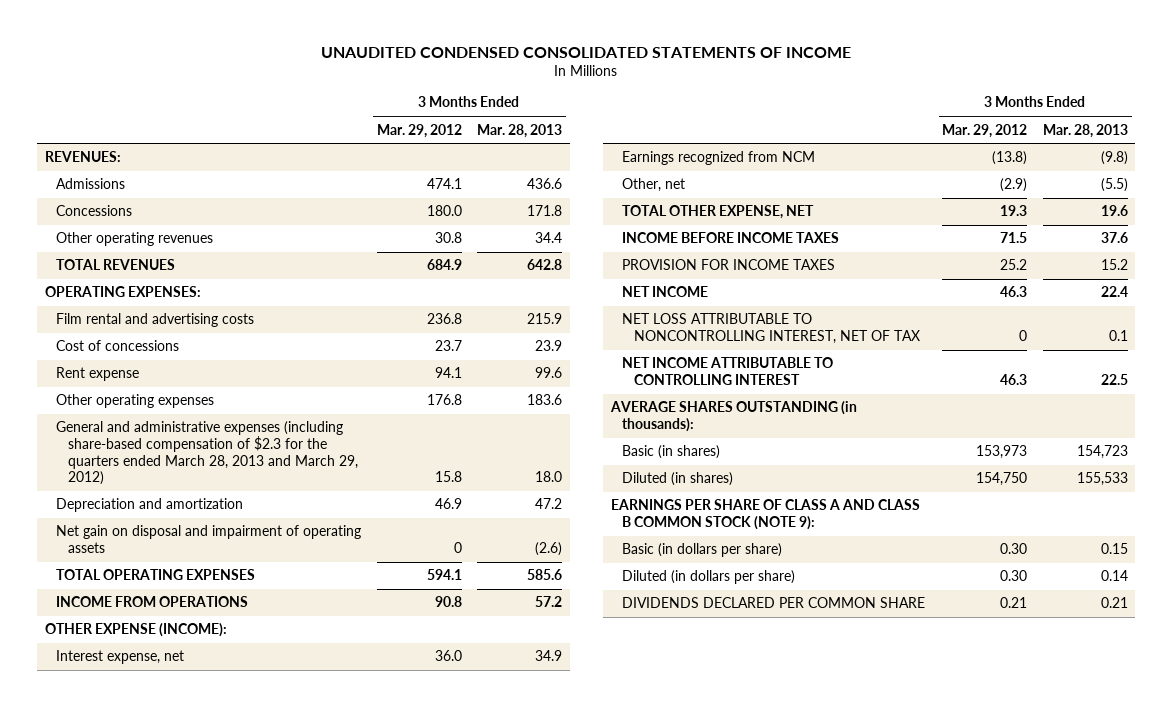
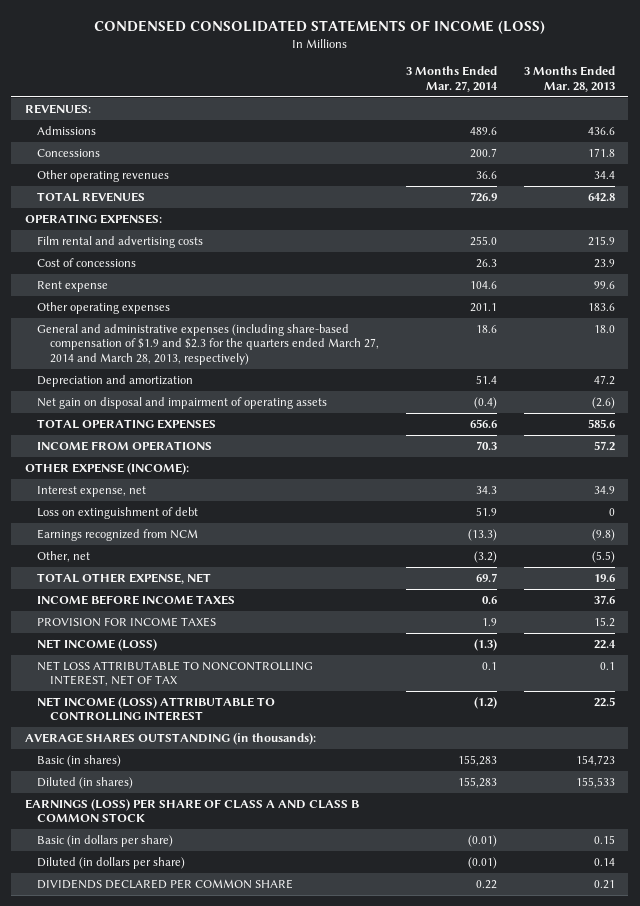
[321,46,852,58] UNAUDITED CONDENSED CONSOLIDATED STATEMENTS OF INCOME -> [93,19,545,34] CONDENSED CONSOLIDATED STATEMENTS OF INCOME (LOSS)
[376,123,462,138] Mar. 29, 2012 -> none
none -> [405,66,498,92] 3 Months Ended Mar. 27, 2014
[56,421,358,486] General and administrative expenses (including share-based compensation of $2.3 for the quarters ended March 28, 2013 and March 29, 2012) -> [37,324,379,365] General and administrative expenses (including share-based compensation of $1.9 and $2.3 for the quarters ended March 27, 2014 and March 28, 2013, respectively)
none -> [37,507,199,520] Loss on extinguishment of debt
[622,286,709,298] NET INCOME -> [37,639,158,652] NET INCOME (LOSS)
[622,357,834,385] NET INCOME ATTRIBUTABLE TO CONTROLLING INTEREST -> [37,697,276,722] NET INCOME (LOSS) ATTRIBUTABLE TO CONTROLLING INTEREST
[610,499,920,530] EARNINGS PER SHARE OF CLASS A AND CLASS B COMMON STOCK (NOTE 9): -> [24,799,359,823] EARNINGS (LOSS) PER SHARE OF CLASS A AND CLASS B COMMON STOCK

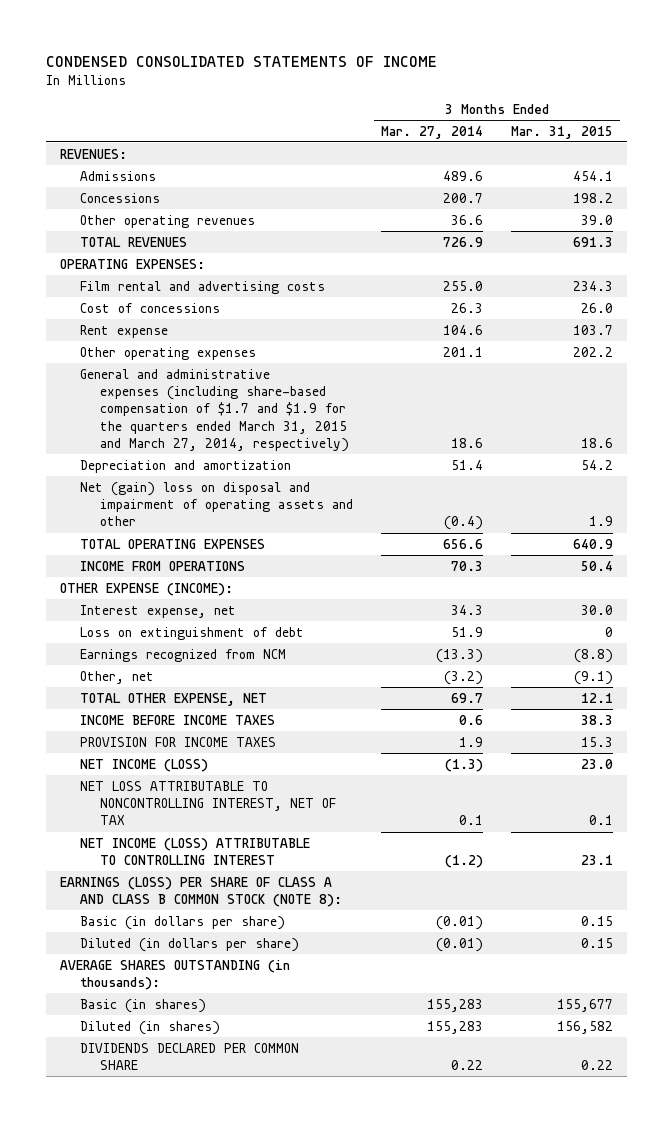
[93,19,545,34] CONDENSED CONSOLIDATED STATEMENTS OF INCOME (LOSS) -> [45,55,437,67] CONDENSED CONSOLIDATED STATEMENTS OF INCOME
[523,66,615,92] 3 Months Ended Mar. 28, 2013 -> none
none -> [510,125,613,139] Mar. 31, 2015
[37,324,379,365] General and administrative expenses (including share-based compensation of $1.9 and $2.3 for the quarters ended March 27, 2014 and March 28, 2013, respectively) -> [79,368,349,452] General and administrative expenses (including share-based compensation of $1.7 and $1.9 for the quarters ended March 31, 2015 and March 27, 2014, respectively)
[37,397,328,410] Net gain on disposal and impairment of operating assets -> [79,481,353,527] Net (gain) loss on disposal and impairment of operating assets and other
none -> [59,876,342,907] EARNINGS (LOSS) PER SHARE OF CLASS A AND CLASS B COMMON STOCK (NOTE 8):
[37,835,174,848] Basic (in dollars per share) -> [79,915,285,930] Basic (in dollars per share)
[37,857,186,870] Diluted (in dollars per share) -> [79,937,299,952] Diluted (in dollars per share)
[24,799,359,823] EARNINGS (LOSS) PER SHARE OF CLASS A AND CLASS B COMMON STOCK -> none

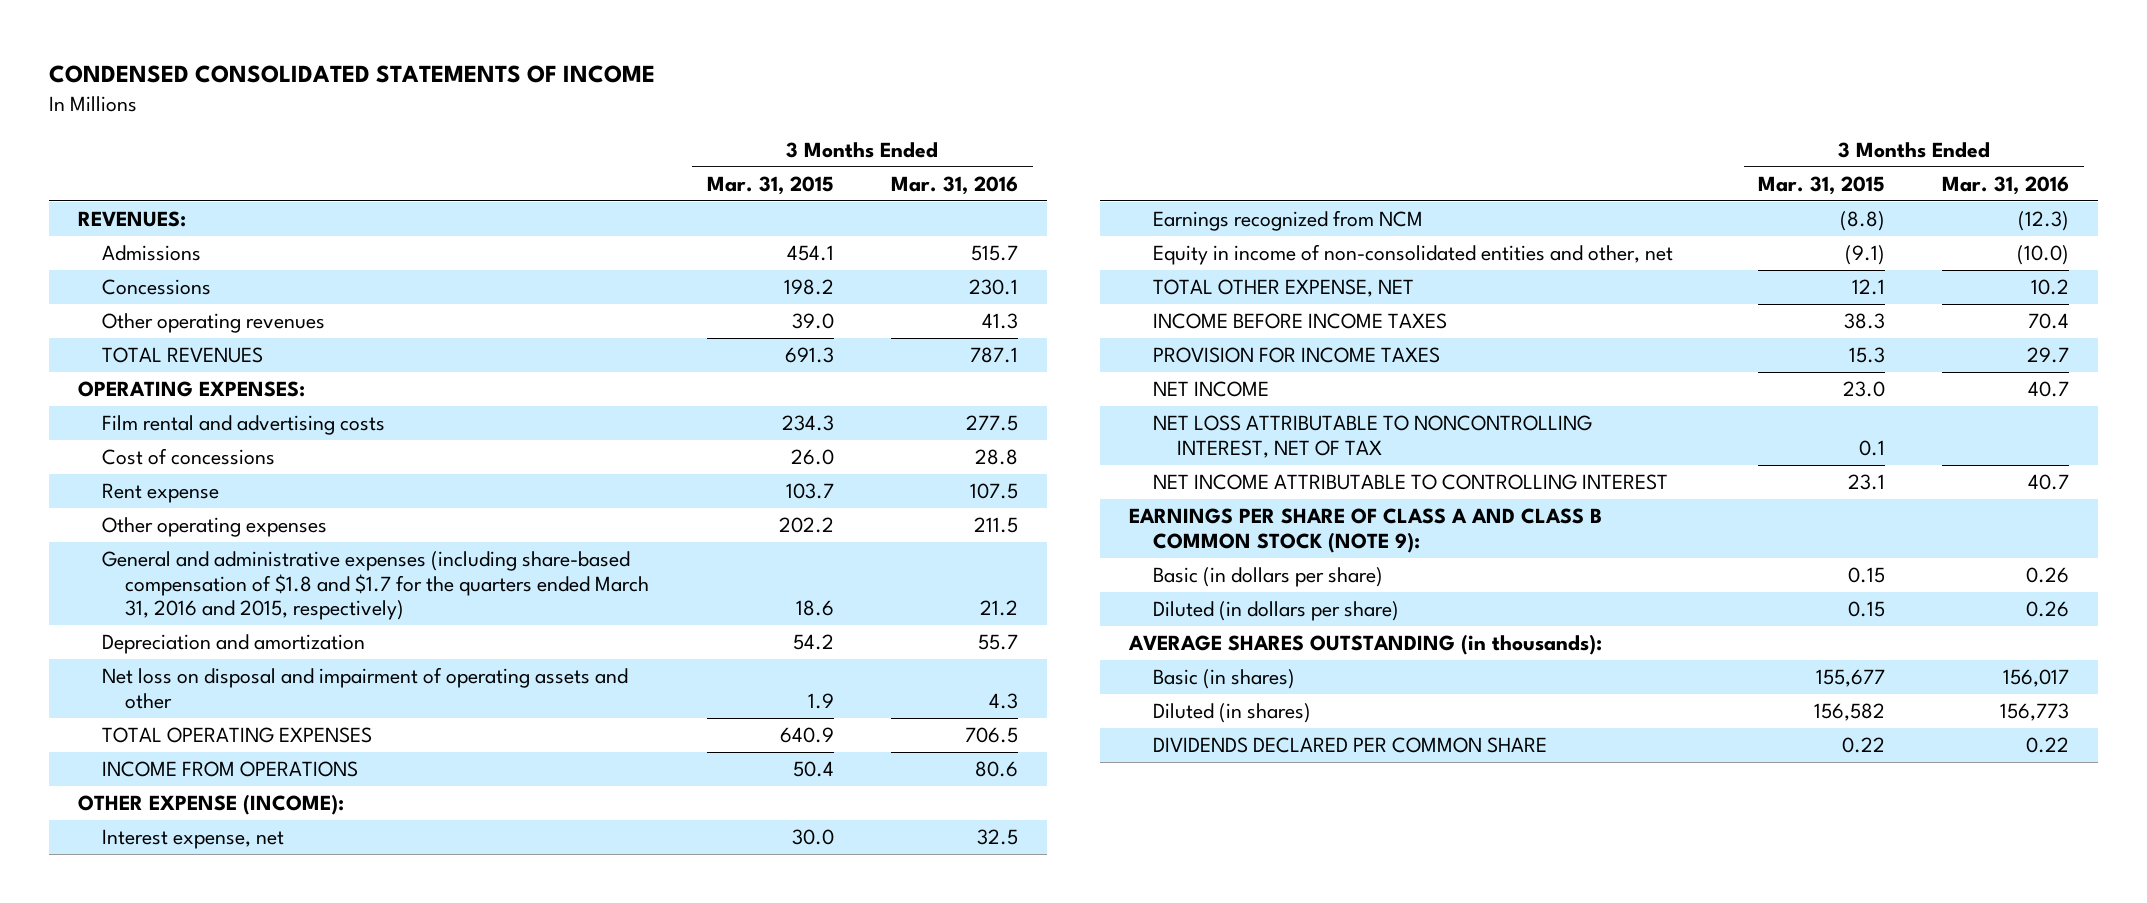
[380,125,483,139] Mar. 27, 2014 -> none
none -> [891,175,1019,195] Mar. 31, 2016
[79,368,349,452] General and administrative expenses (including share-based compensation of $1.7 and $1.9 for the quarters ended March 31, 2015 and March 27, 2014, respectively) -> [101,551,650,621] General and administrative expenses (including share-based compensation of $1.8 and $1.7 for the quarters ended March 31, 2016 and 2015, respectively)
[79,481,353,527] Net (gain) loss on disposal and impairment of operating assets and other -> [101,667,628,709] Net loss on disposal and impairment of operating assets and other
[79,626,304,640] Loss on extinguishment of debt -> none
[79,670,154,684] Other, net -> none
none -> [1152,244,1673,266] Equity in income of non-consolidated entities and other, net
[79,758,208,772] NET INCOME (LOSS) -> [1152,381,1269,398] NET INCOME
[79,837,310,865] NET INCOME (LOSS) ATTRIBUTABLE TO CONTROLLING INTEREST -> [1152,474,1668,491] NET INCOME ATTRIBUTABLE TO CONTROLLING INTEREST
[59,876,342,907] EARNINGS (LOSS) PER SHARE OF CLASS A AND CLASS B COMMON STOCK (NOTE 8): -> [1128,508,1602,553] EARNINGS PER SHARE OF CLASS A AND CLASS B COMMON STOCK (NOTE 9):

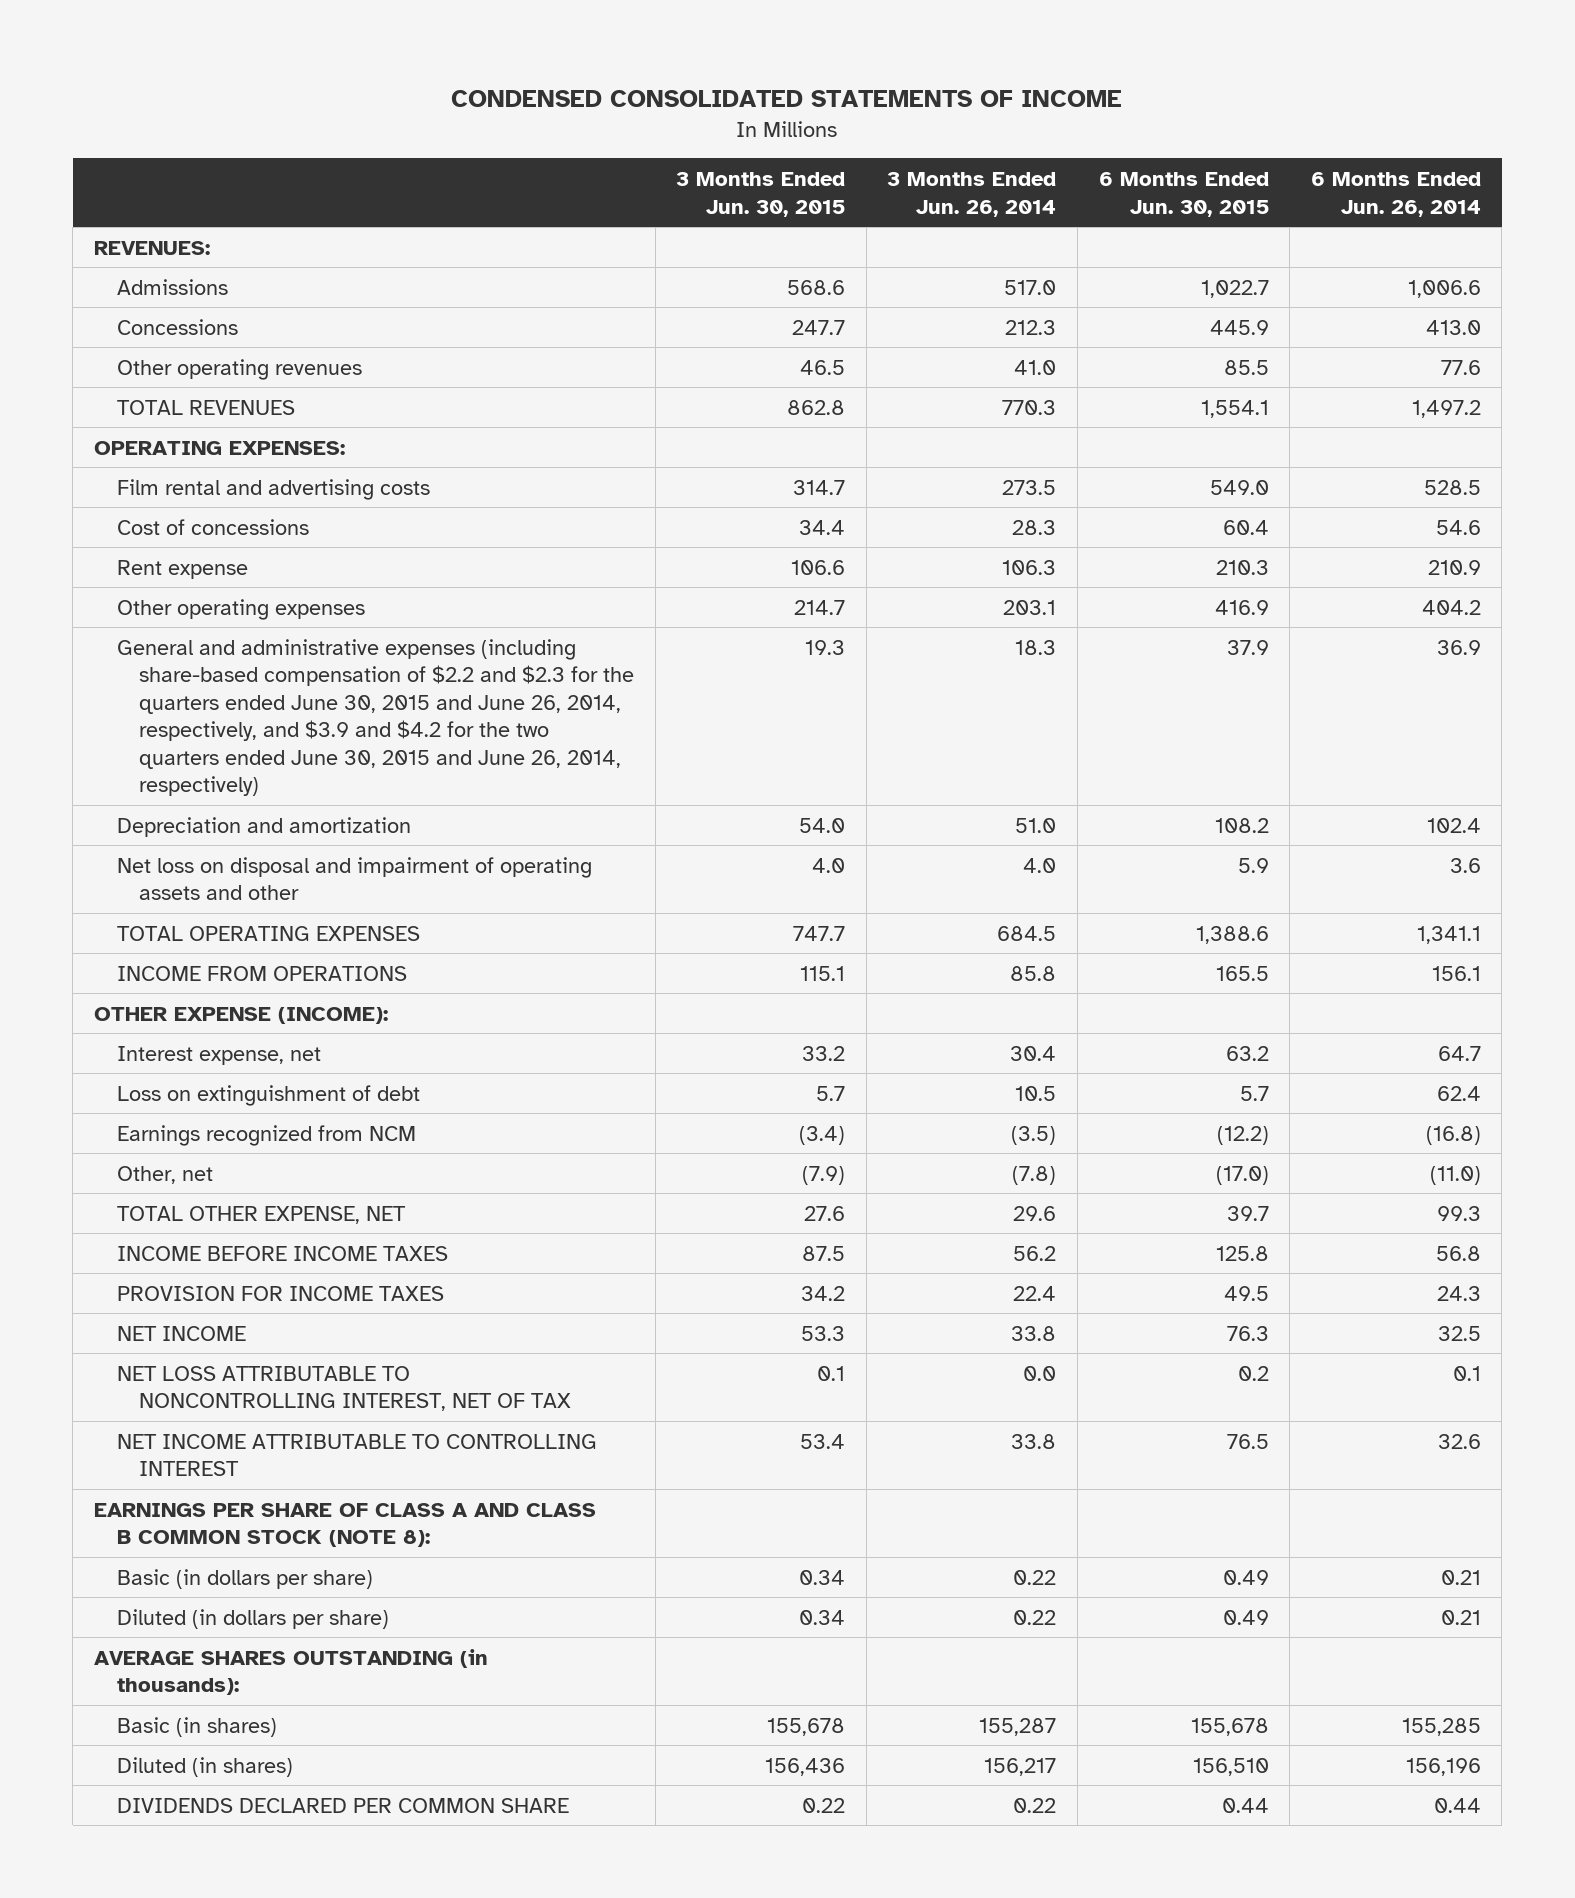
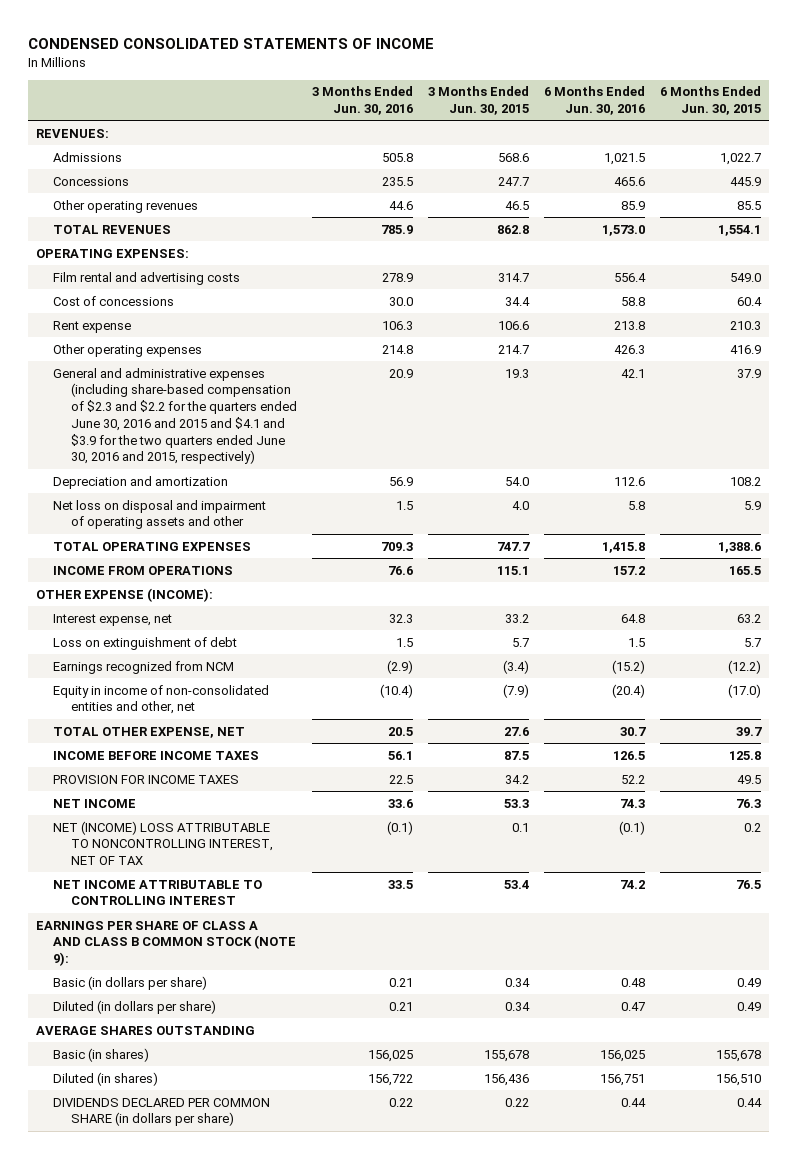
[887,172,1057,217] 3 Months Ended Jun. 26, 2014 -> none
[1310,172,1481,217] 6 Months Ended Jun. 26, 2014 -> none
none -> [311,86,413,116] 3 Months Ended Jun. 30, 2016
none -> [544,86,646,116] 6 Months Ended Jun. 30, 2016
[116,638,635,797] General and administrative expenses (including share-based compensation of $2.2 and $2.3 for the quarters ended June 30, 2015 and June 26, 2014, respectively, and $3.9 and $4.2 for the two quarters ended June 30, 2015 and June 26, 2014, respectively) -> [53,367,297,465] General and administrative expenses (including share-based compensation of $2.3 and $2.2 for the quarters ended June 30, 2016 and 2015 and $4.1 and $3.9 for the two quarters ended June 30, 2016 and 2015, respectively)
[116,1165,213,1184] Other, net -> [53,684,270,715] Equity in income of non-consolidated entities and other, net
[116,1365,572,1412] NET LOSS ATTRIBUTABLE TO NONCONTROLLING INTEREST, NET OF TAX -> [53,820,273,866] NET (INCOME) LOSS ATTRIBUTABLE TO NONCONTROLLING INTEREST, NET OF TAX
[94,1502,597,1548] EARNINGS PER SHARE OF CLASS A AND CLASS B COMMON STOCK (NOTE 8): -> [35,920,297,967] EARNINGS PER SHARE OF CLASS A AND CLASS B COMMON STOCK (NOTE 9):
[94,1648,489,1696] AVERAGE SHARES OUTSTANDING (in thousands): -> [35,1025,255,1035] AVERAGE SHARES OUTSTANDING
[116,1797,569,1813] DIVIDENDS DECLARED PER COMMON SHARE -> [53,1097,271,1127] DIVIDENDS DECLARED PER COMMON SHARE (in dollars per share)

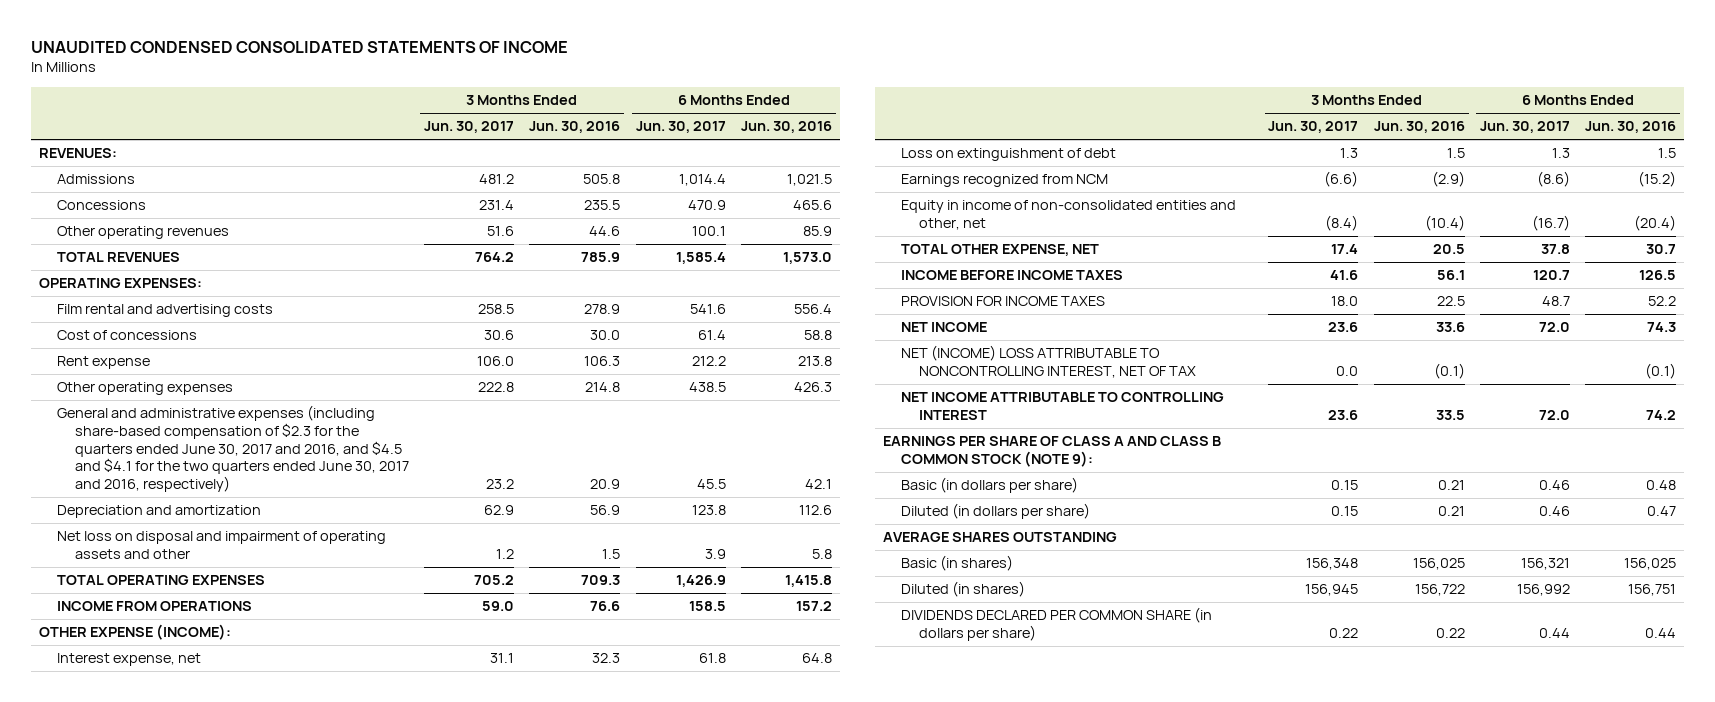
[28,37,435,49] CONDENSED CONSOLIDATED STATEMENTS OF INCOME -> [30,41,568,54] UNAUDITED CONDENSED CONSOLIDATED STATEMENTS OF INCOME
[428,86,530,116] 3 Months Ended Jun. 30, 2015 -> none
[660,86,762,116] 6 Months Ended Jun. 30, 2015 -> none
none -> [424,121,515,134] Jun. 30, 2017
none -> [635,121,726,134] Jun. 30, 2017
[53,367,297,465] General and administrative expenses (including share-based compensation of $2.3 and $2.2 for the quarters ended June 30, 2016 and 2015 and $4.1 and $3.9 for the two quarters ended June 30, 2016 and 2015, respectively) -> [56,405,409,492] General and administrative expenses (including share-based compensation of $2.3 for the quarters ended June 30, 2017 and 2016, and $4.5 and $4.1 for the two quarters ended June 30, 2017 and 2016, respectively)

